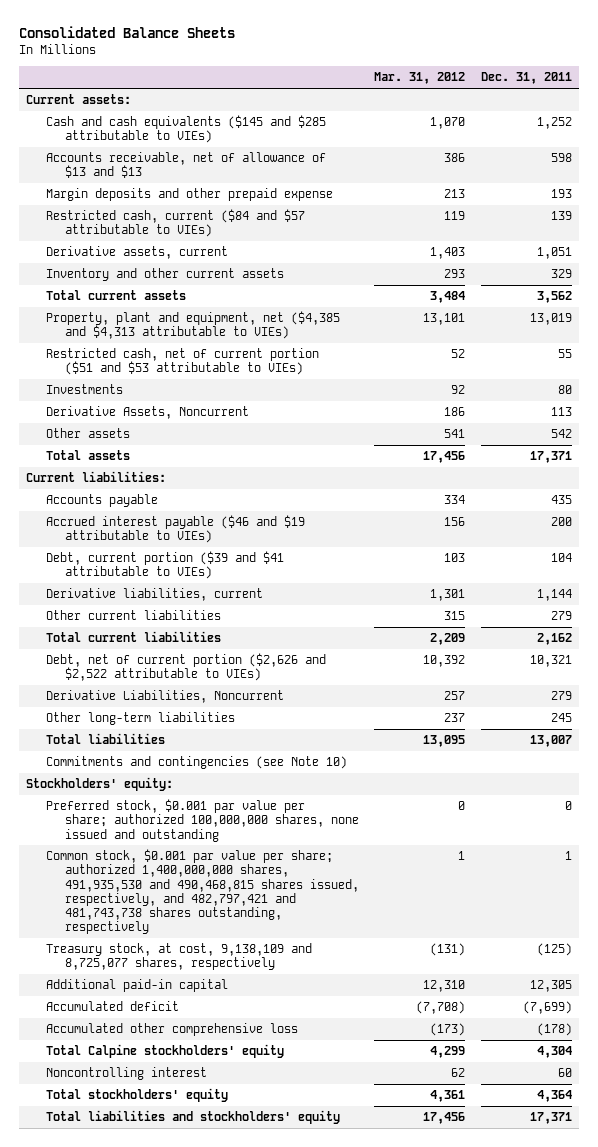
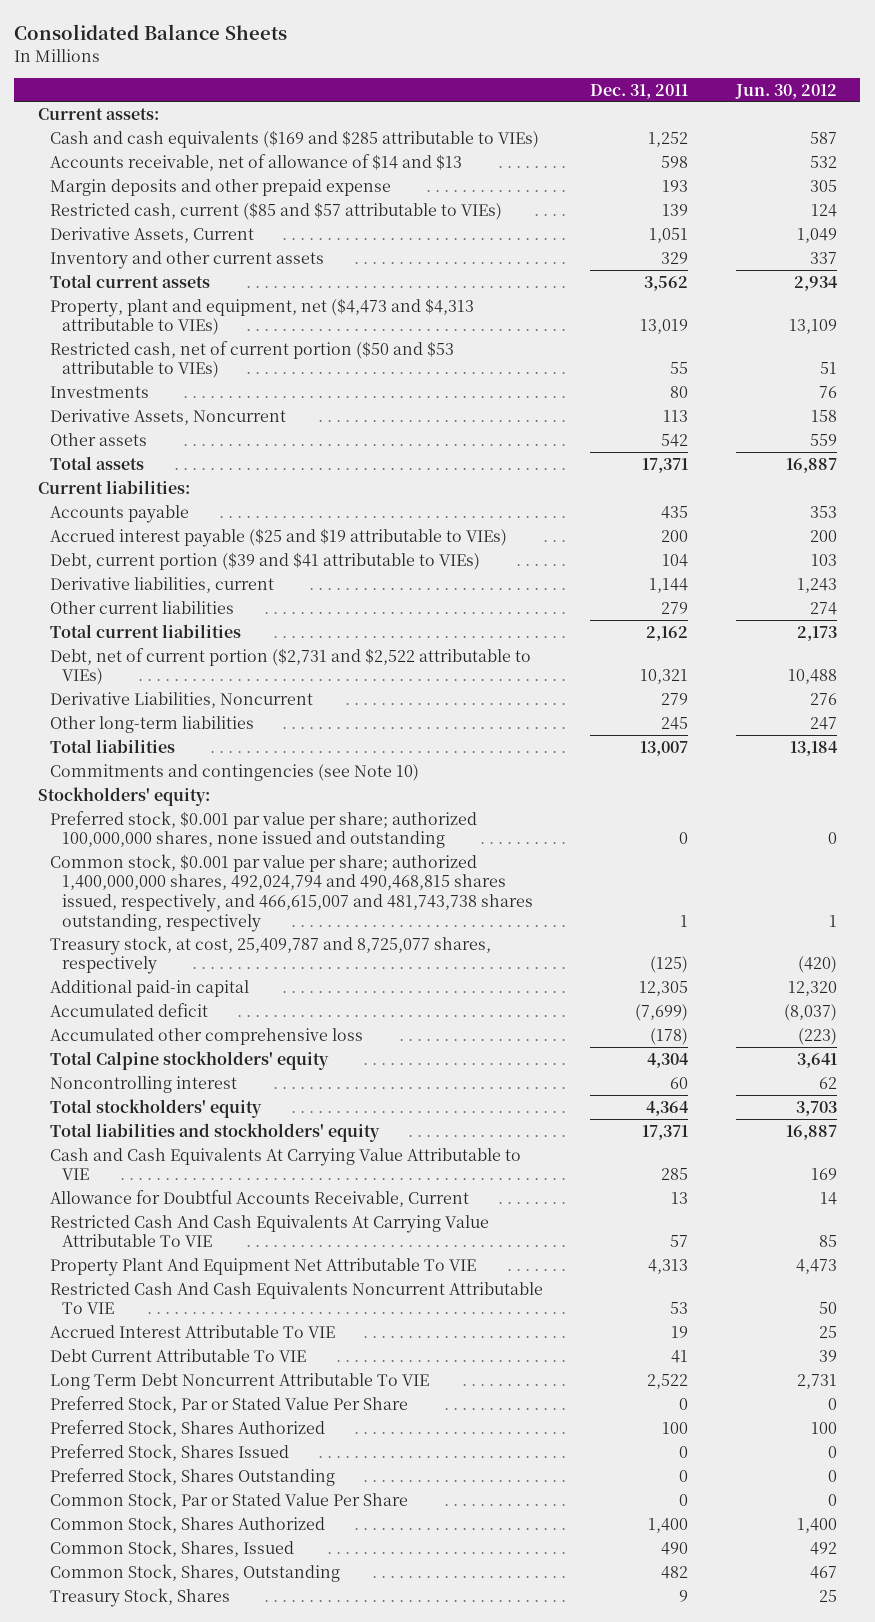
[374,72,466,85] Mar. 31, 2012 -> none
none -> [734,83,837,99] Jun. 30, 2012
[45,115,326,144] Cash and cash equivalents ($145 and $285 attributable to VIEs) -> [49,129,539,148] Cash and cash equivalents ($169 and $285 attributable to VIEs)
[45,152,326,179] Accounts receivable, net of allowance of $13 and $13 -> [49,153,462,171] Accounts receivable, net of allowance of $14 and $13
[45,209,305,238] Restricted cash, current ($84 and $57 attributable to VIEs) -> [49,201,502,220] Restricted cash, current ($85 and $57 attributable to VIEs)
[45,246,228,260] Derivative assets, current -> [49,226,254,243] Derivative Assets, Current
[45,311,340,340] Property, plant and equipment, net ($4,385 and $4,313 attributable to VIEs) -> [49,297,474,336] Property, plant and equipment, net ($4,473 and $4,313 attributable to VIEs)
[45,348,319,376] Restricted cash, net of current portion ($51 and $53 attributable to VIEs) -> [49,340,454,379] Restricted cash, net of current portion ($50 and $53 attributable to VIEs)
[45,515,305,544] Accrued interest payable ($46 and $19 attributable to VIEs) -> [49,527,507,547] Accrued interest payable ($25 and $19 attributable to VIEs)
[45,653,326,682] Debt, net of current portion ($2,626 and $2,522 attributable to VIEs) -> [49,647,531,686] Debt, net of current portion ($2,731 and $2,522 attributable to VIEs)
[45,849,360,934] Common stock, $0.001 par value per share; authorized 1,400,000,000 shares, 491,935,530 and 490,468,815 shares issued, respectively, and 482,797,421 and 481,743,738 shares outstanding, respectively -> [49,853,533,932] Common stock, $0.001 par value per share; authorized 1,400,000,000 shares, 492,024,794 and 490,468,815 shares issued, respectively, and 466,615,007 and 481,743,738 shares outstanding, respectively
[45,943,312,971] Treasury stock, at cost, 9,138,109 and 8,725,077 shares, respectively -> [49,935,491,975] Treasury stock, at cost, 25,409,787 and 8,725,077 shares, respectively
none -> [49,1147,521,1181] Cash and Cash Equivalents At Carrying Value Attributable to VIE
none -> [49,1189,469,1207] Allowance for Doubtful Accounts Receivable, Current
none -> [49,1214,489,1248] Restricted Cash And Cash Equivalents At Carrying Value Attributable To VIE
none -> [49,1257,476,1276] Property Plant And Equipment Net Attributable To VIE
none -> [49,1281,543,1315] Restricted Cash And Cash Equivalents Noncurrent Attributable To VIE
none -> [49,1324,335,1338] Accrued Interest Attributable To VIE
none -> [49,1348,306,1362] Debt Current Attributable To VIE
none -> [49,1372,429,1390] Long Term Debt Noncurrent Attributable To VIE
none -> [49,1395,408,1413] Preferred Stock, Par or Stated Value Per Share
none -> [49,1419,325,1437] Preferred Stock, Shares Authorized
none -> [49,1443,289,1461] Preferred Stock, Shares Issued
none -> [49,1467,335,1486] Preferred Stock, Shares Outstanding
none -> [49,1491,408,1509] Common Stock, Par or Stated Value Per Share
none -> [49,1515,325,1533] Common Stock, Shares Authorized
none -> [49,1539,294,1557] Common Stock, Shares, Issued
none -> [49,1563,340,1582] Common Stock, Shares, Outstanding
none -> [49,1587,230,1607] Treasury Stock, Shares

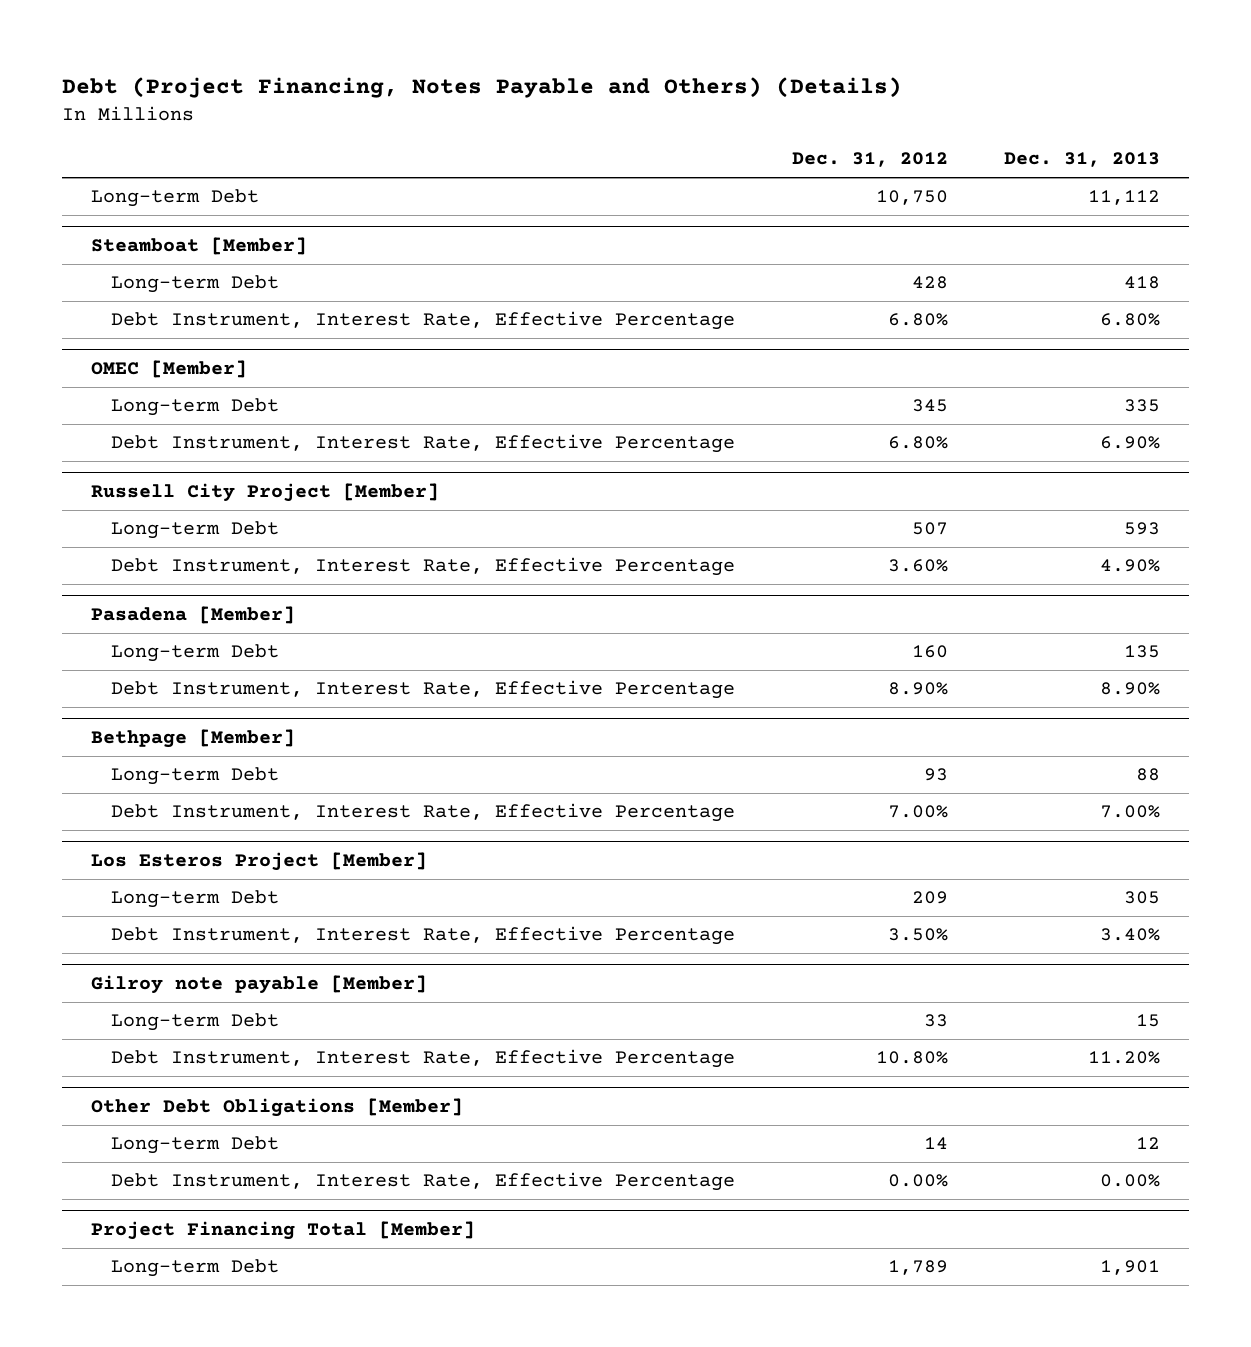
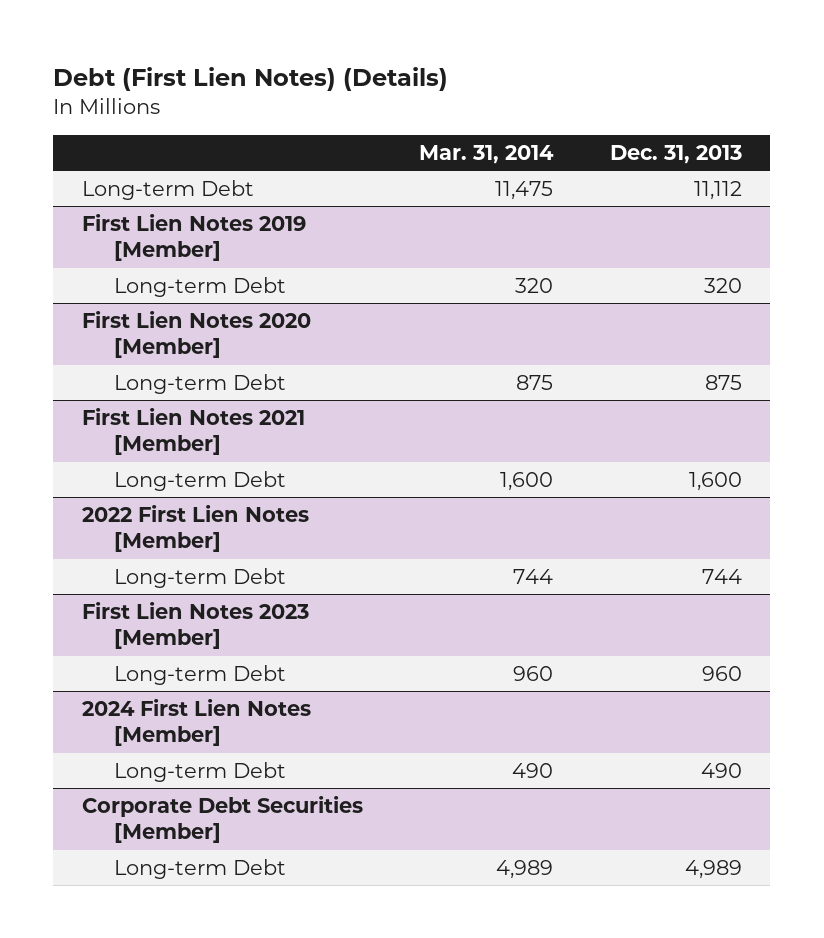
[62,77,903,99] Debt (Project Financing, Notes Payable and Others) (Details) -> [53,66,449,91] Debt (First Lien Notes) (Details)
[791,152,948,168] Dec. 31, 2012 -> none
none -> [419,145,555,165] Mar. 31, 2014
[90,237,307,256] Steamboat [Member] -> none
[110,311,735,331] Debt Instrument, Interest Rate, Effective Percentage -> none
[90,360,247,379] OMEC [Member] -> none
[110,434,735,454] Debt Instrument, Interest Rate, Effective Percentage -> none
[90,483,439,503] Russell City Project [Member] -> none
[110,557,735,577] Debt Instrument, Interest Rate, Effective Percentage -> none
[90,606,295,625] Pasadena [Member] -> none
[110,680,735,700] Debt Instrument, Interest Rate, Effective Percentage -> none
[90,729,295,749] Bethpage [Member] -> none
[110,803,735,823] Debt Instrument, Interest Rate, Effective Percentage -> none
[90,852,427,872] Los Esteros Project [Member] -> none
[110,926,735,946] Debt Instrument, Interest Rate, Effective Percentage -> none
[90,975,427,995] Gilroy note payable [Member] -> none
[110,1049,735,1069] Debt Instrument, Interest Rate, Effective Percentage -> none
[90,1098,463,1118] Other Debt Obligations [Member] -> none
[110,1136,279,1155] Long-term Debt -> none
[110,1172,735,1192] Debt Instrument, Interest Rate, Effective Percentage -> none
[90,1221,475,1241] Project Financing Total [Member] -> none
[110,1259,279,1278] Long-term Debt -> none
none -> [81,213,306,262] First Lien Notes 2019 [Member]
[1124,276,1161,290] 418 -> [704,277,743,293] 320
none -> [81,310,311,359] First Lien Notes 2020 [Member]
[1124,399,1161,413] 335 -> [705,374,743,390] 875
none -> [81,407,305,456] First Lien Notes 2021 [Member]
[1124,522,1161,536] 593 -> [689,471,743,491] 1,600
none -> [81,504,309,553] 2022 First Lien Notes [Member]
[1124,645,1161,659] 135 -> [702,568,743,584] 744
none -> [81,601,309,650] First Lien Notes 2023 [Member]
[1136,768,1161,782] 88 -> [702,665,743,681] 960
none -> [81,698,311,747] 2024 First Lien Notes [Member]
[1124,891,1161,905] 305 -> [701,762,743,778] 490
none -> [81,795,363,844] Corporate Debt Securities [Member]
[1136,1014,1161,1028] 15 -> [685,859,743,879] 4,989

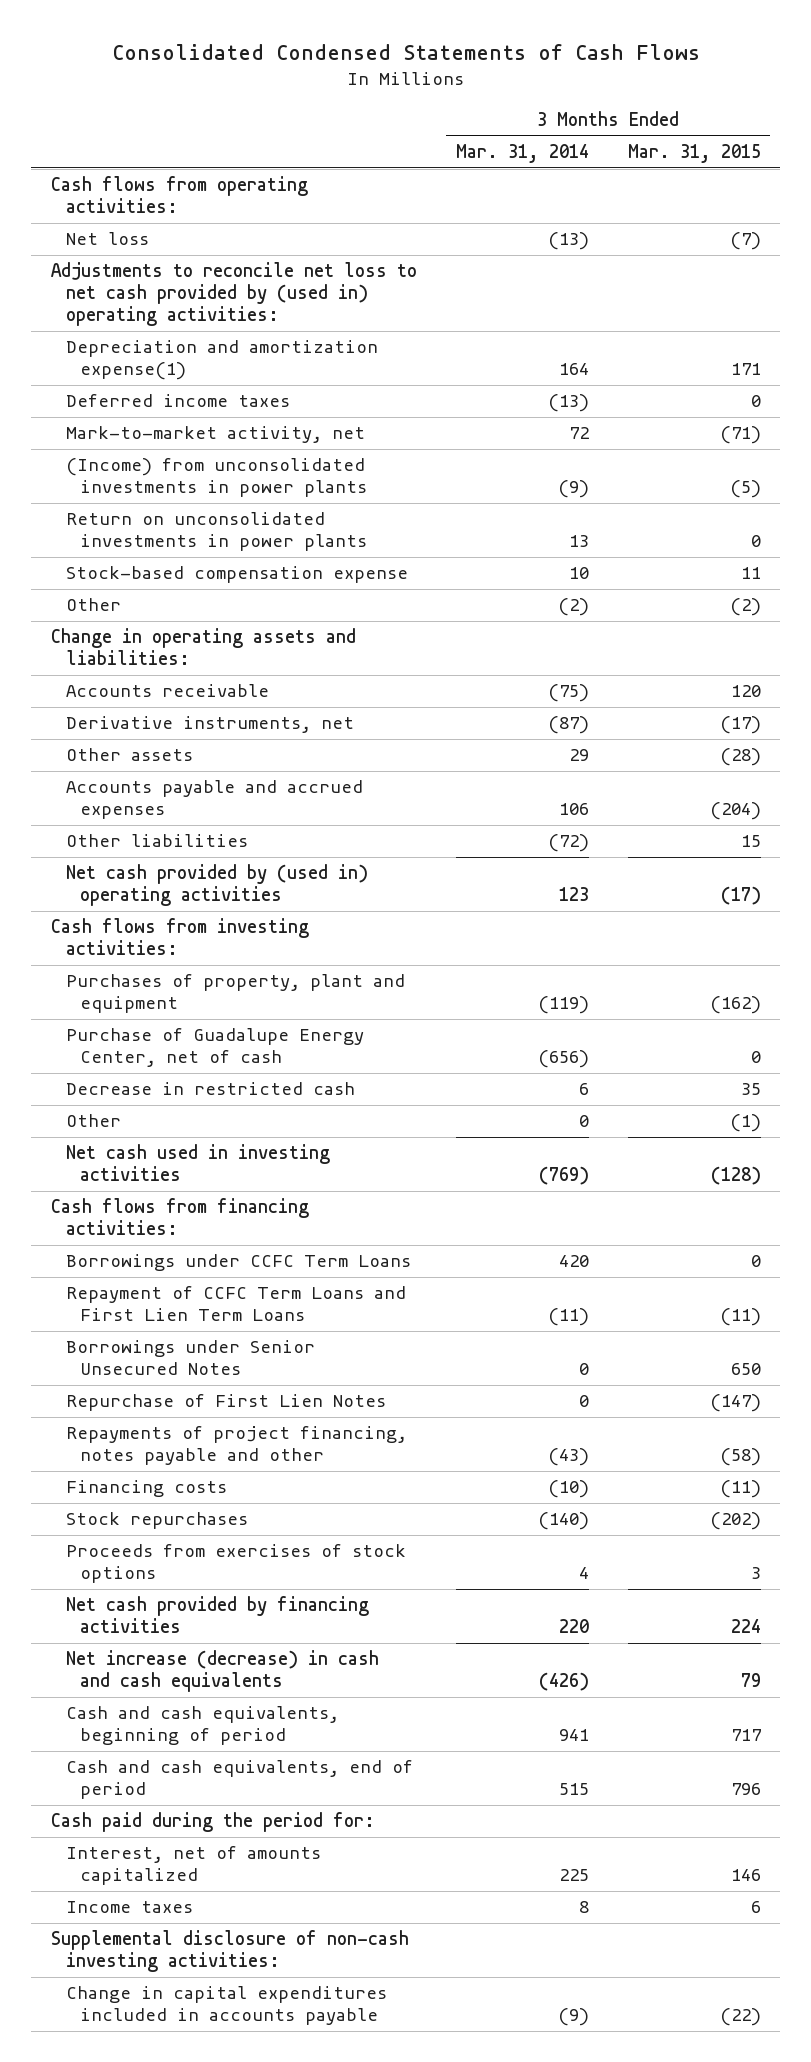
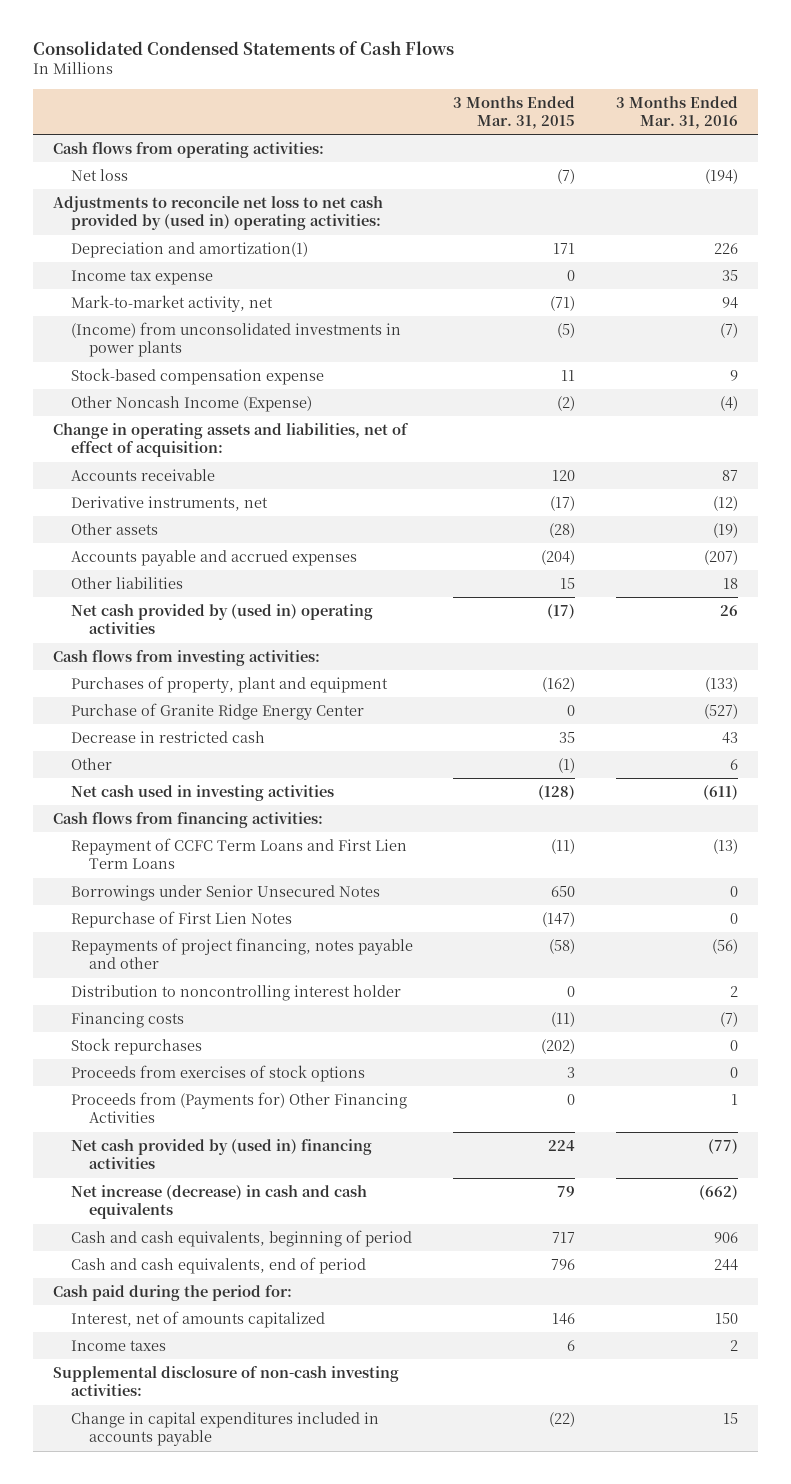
[455,143,589,163] Mar. 31, 2014 -> none
none -> [615,95,738,129] 3 Months Ended Mar. 31, 2016
[65,340,378,381] Depreciation and amortization expense(1) -> [70,241,308,258] Depreciation and amortization(1)
[65,394,290,408] Deferred income taxes -> [70,269,213,285] Income tax expense
[65,512,368,552] Return on unconsolidated investments in power plants -> none
[65,598,121,612] Other -> [70,395,312,412] Other Noncash Income (Expense)
[50,628,356,666] Change in operating assets and liabilities: -> [52,422,409,458] Change in operating assets and liabilities, net of effect of acquisition:
[65,1028,364,1068] Purchase of Guadalupe Energy Center, net of cash -> [70,702,364,720] Purchase of Granite Ridge Energy Center
[65,1254,411,1272] Borrowings under CCFC Term Loans -> none
none -> [70,984,401,1001] Distribution to noncontrolling interest holder
none -> [70,1091,407,1124] Proceeds from (Payments for) Other Financing Activities
[65,1596,369,1634] Net cash provided by financing activities -> [70,1138,372,1170] Net cash provided by (used in) financing activities

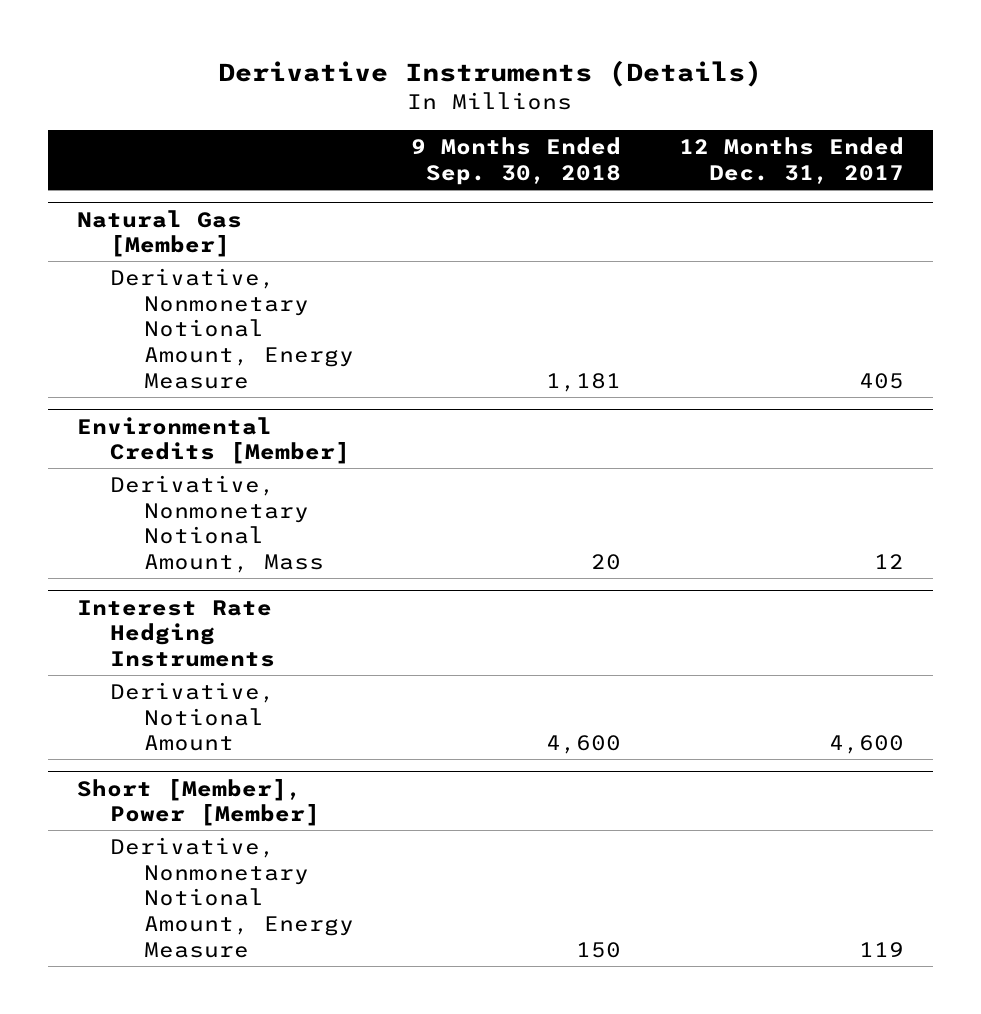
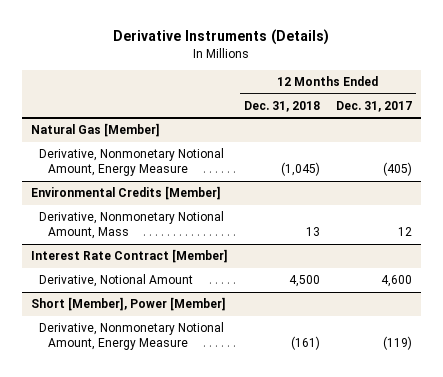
[411,137,622,186] 9 Months Ended Sep. 30, 2018 -> none
none -> [243,100,320,112] Dec. 31, 2018
[859,372,905,389] 405 -> [383,162,413,177] (405)
[76,599,276,668] Interest Rate Hedging Instruments -> [30,249,228,264] Interest Rate Contract [Member]
[859,941,905,957] 119 -> [383,336,413,351] (119)

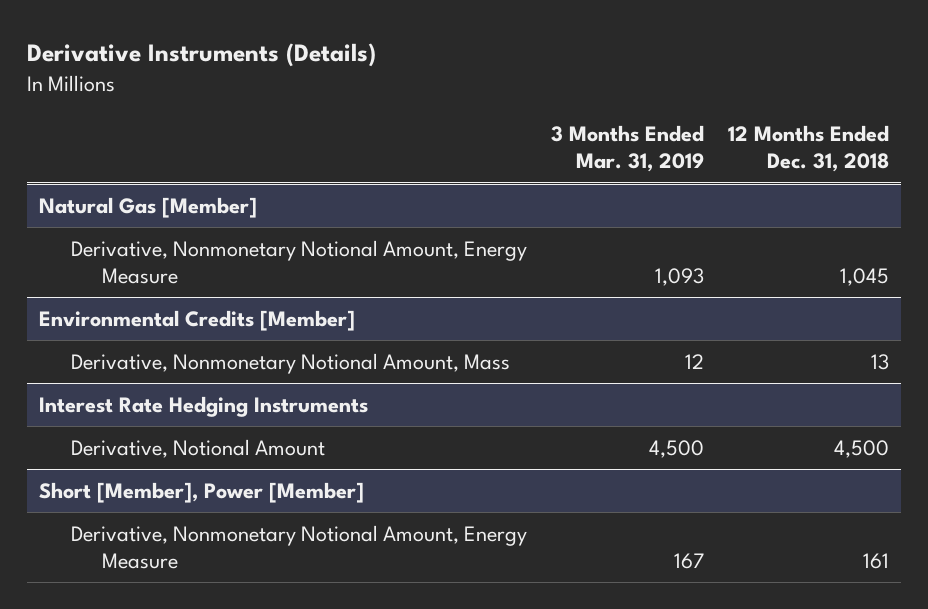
[336,100,413,112] Dec. 31, 2017 -> none
none -> [550,125,704,173] 3 Months Ended Mar. 31, 2019
[280,162,320,177] (1,045) -> [840,267,890,286] 1,045
[30,249,228,264] Interest Rate Contract [Member] -> [39,395,369,417] Interest Rate Hedging Instruments
[290,336,320,351] (161) -> [863,552,890,569] 161

